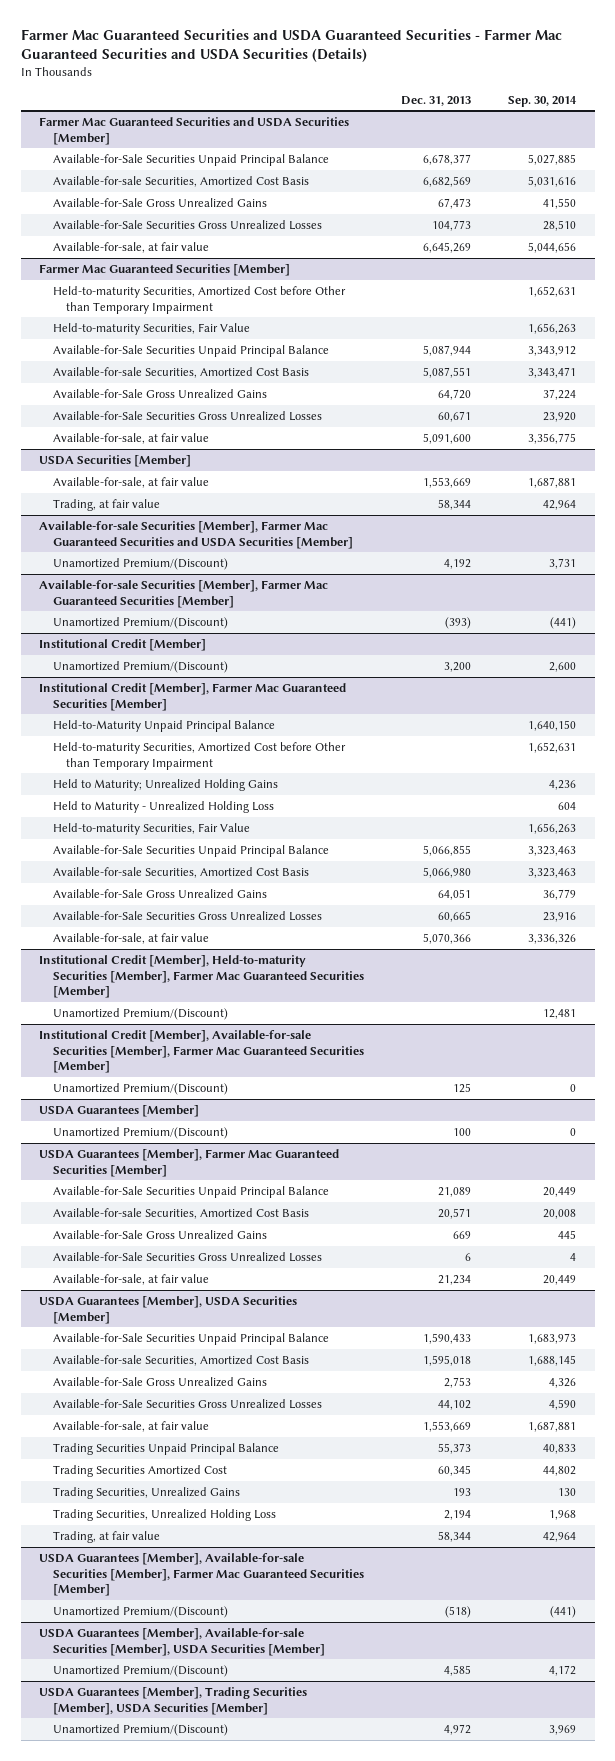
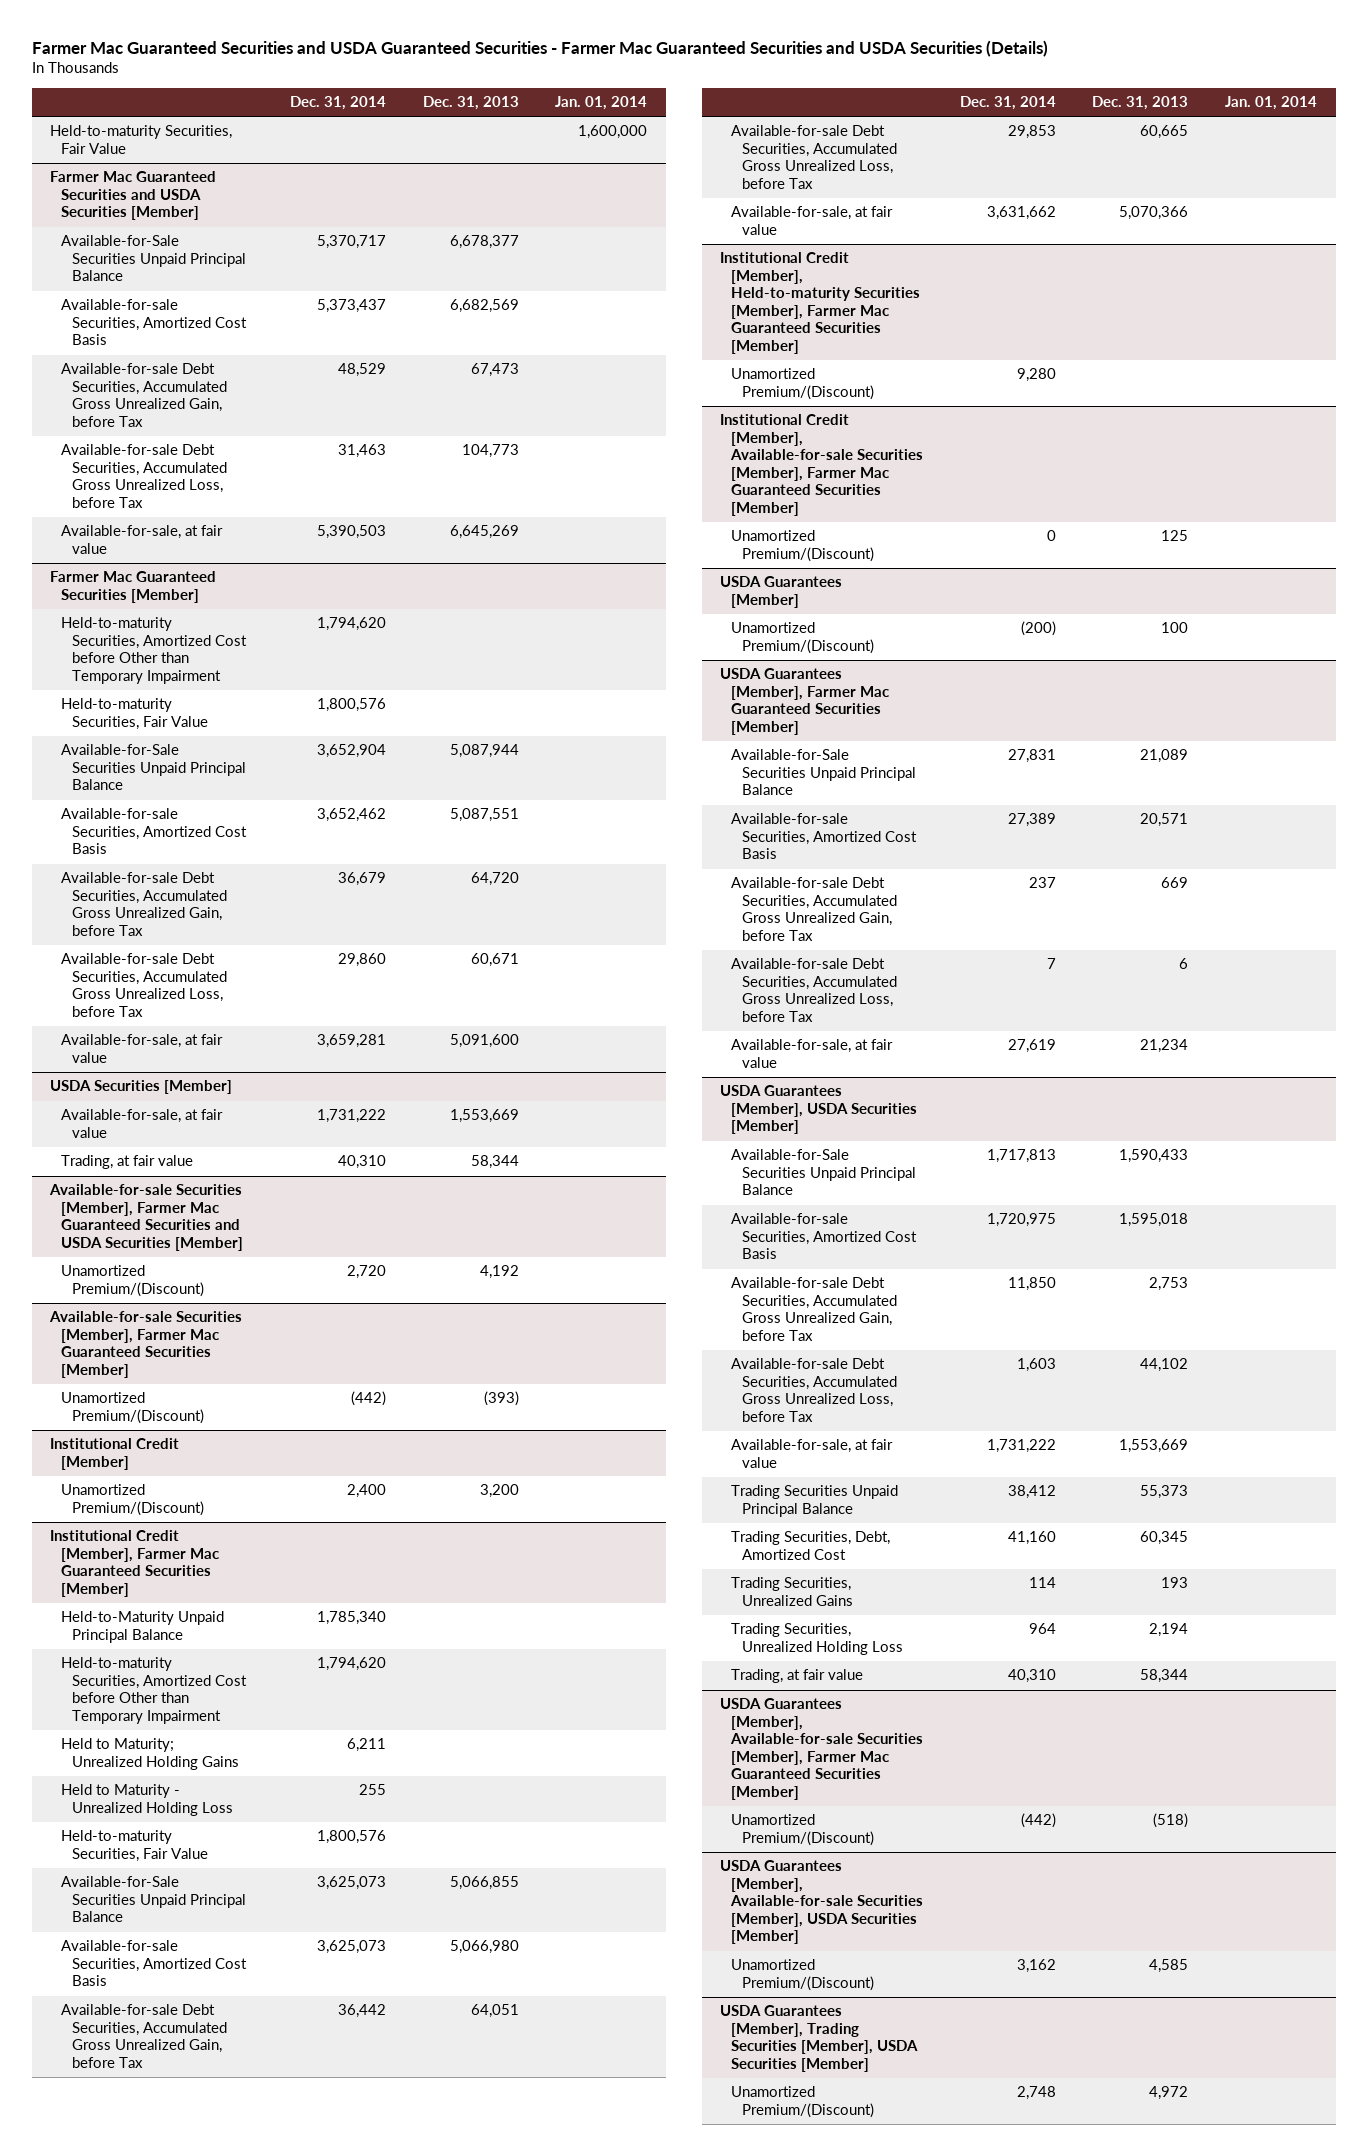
[508,95,578,107] Sep. 30, 2014 -> none
none -> [289,95,386,110] Dec. 31, 2014
none -> [555,95,648,110] Jan. 01, 2014
none -> [50,125,233,154] Held-to-maturity Securities, Fair Value
[52,197,267,208] Available-for-Sale Gross Unrealized Gains -> [61,363,228,427] Available-for-sale Debt Securities, Accumulated Gross Unrealized Gain, before Tax
[52,219,322,230] Available-for-Sale Securities Gross Unrealized Losses -> [61,444,228,508] Available-for-sale Debt Securities, Accumulated Gross Unrealized Loss, before Tax
[52,388,267,399] Available-for-Sale Gross Unrealized Gains -> [61,872,228,936] Available-for-sale Debt Securities, Accumulated Gross Unrealized Gain, before Tax
[52,410,322,421] Available-for-Sale Securities Gross Unrealized Losses -> [61,953,228,1017] Available-for-sale Debt Securities, Accumulated Gross Unrealized Loss, before Tax
[52,888,267,899] Available-for-Sale Gross Unrealized Gains -> [61,2004,228,2068] Available-for-sale Debt Securities, Accumulated Gross Unrealized Gain, before Tax
[52,910,322,921] Available-for-Sale Securities Gross Unrealized Losses -> [730,125,898,189] Available-for-sale Debt Securities, Accumulated Gross Unrealized Loss, before Tax
[52,1229,267,1240] Available-for-Sale Gross Unrealized Gains -> [730,877,898,941] Available-for-sale Debt Securities, Accumulated Gross Unrealized Gain, before Tax
[52,1251,322,1262] Available-for-Sale Securities Gross Unrealized Losses -> [730,958,898,1022] Available-for-sale Debt Securities, Accumulated Gross Unrealized Loss, before Tax
[52,1376,267,1387] Available-for-Sale Gross Unrealized Gains -> [730,1277,898,1341] Available-for-sale Debt Securities, Accumulated Gross Unrealized Gain, before Tax
[52,1398,322,1409] Available-for-Sale Securities Gross Unrealized Losses -> [730,1358,898,1422] Available-for-sale Debt Securities, Accumulated Gross Unrealized Loss, before Tax
[52,1464,227,1477] Trading Securities Amortized Cost -> [730,1531,890,1560] Trading Securities, Debt, Amortized Cost

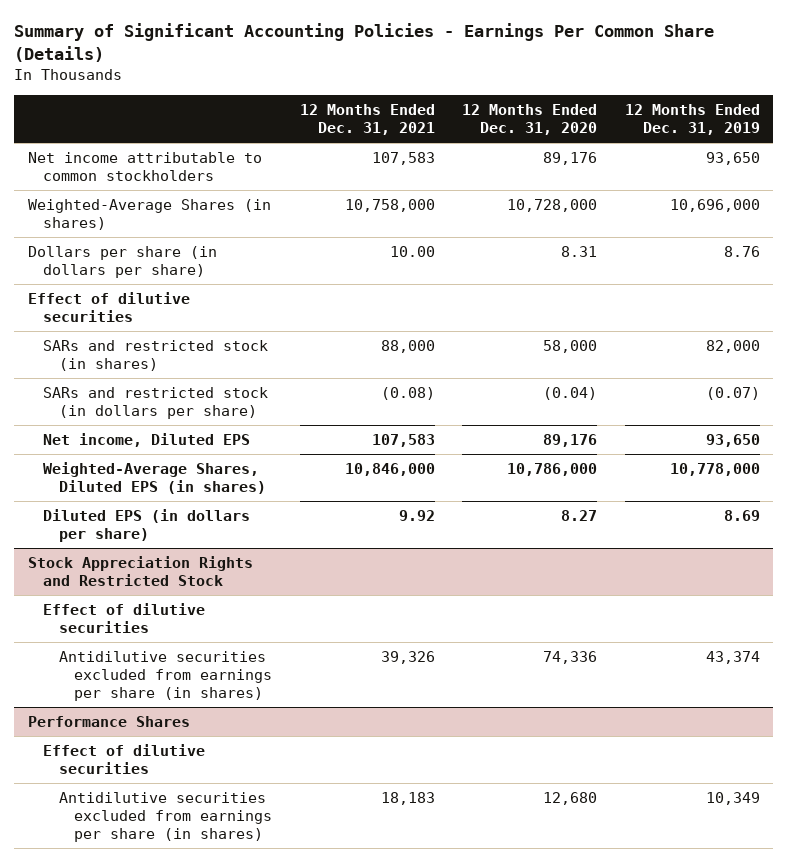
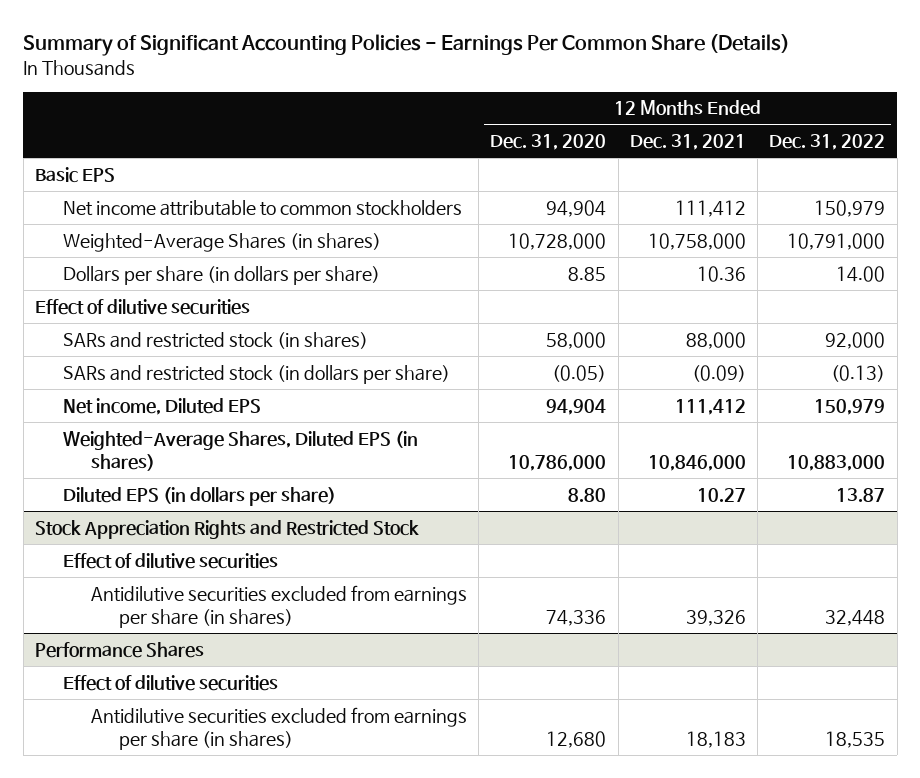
[624,103,760,135] 12 Months Ended Dec. 31, 2019 -> none
none -> [769,134,886,151] Dec. 31, 2022
none -> [34,166,115,183] Basic EPS
[371,152,435,166] 107,583 -> [674,199,746,217] 111,412
[543,152,598,166] 89,176 -> [546,199,607,217] 94,904
[389,246,435,258] 10.00 -> [696,265,746,282] 10.36
[561,246,598,258] 8.31 -> [568,266,607,281] 8.85
[380,387,435,401] (0.08) -> [691,364,746,382] (0.09)
[543,387,598,401] (0.04) -> [552,364,607,382] (0.05)
[371,434,435,448] 107,583 -> [674,398,746,415] 111,412
[543,434,598,448] 89,176 -> [546,398,607,415] 94,904
[398,510,435,522] 9.92 -> [696,487,746,502] 10.27
[561,510,598,522] 8.27 -> [568,487,607,502] 8.80

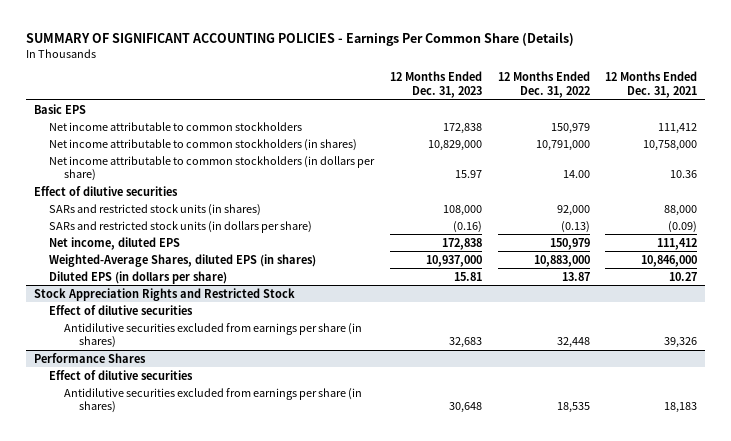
[23,34,791,57] Summary of Significant Accounting Policies - Earnings Per Common Share (Details) -> [25,31,574,46] SUMMARY OF SIGNIFICANT ACCOUNTING POLICIES - Earnings Per Common Share (Details)
[490,134,607,151] Dec. 31, 2020 -> none
none -> [389,71,482,99] 12 Months Ended Dec. 31, 2023
[62,232,381,252] Weighted-Average Shares (in shares) -> [48,138,357,151] Net income attributable to common stockholders (in shares)
[62,265,380,285] Dollars per share (in dollars per share) -> [48,155,375,182] Net income attributable to common stockholders (in dollars per share)
[62,331,368,349] SARs and restricted stock (in shares) -> [48,203,261,216] SARs and restricted stock units (in shares)
[62,364,450,384] SARs and restricted stock (in dollars per share) -> [48,220,312,233] SARs and restricted stock units (in dollars per share)
[62,397,261,415] Net income, Diluted EPS -> [48,236,180,250] Net income, diluted EPS
[62,430,418,471] Weighted-Average Shares, Diluted EPS (in shares) -> [48,253,316,267] Weighted-Average Shares, diluted EPS (in shares)

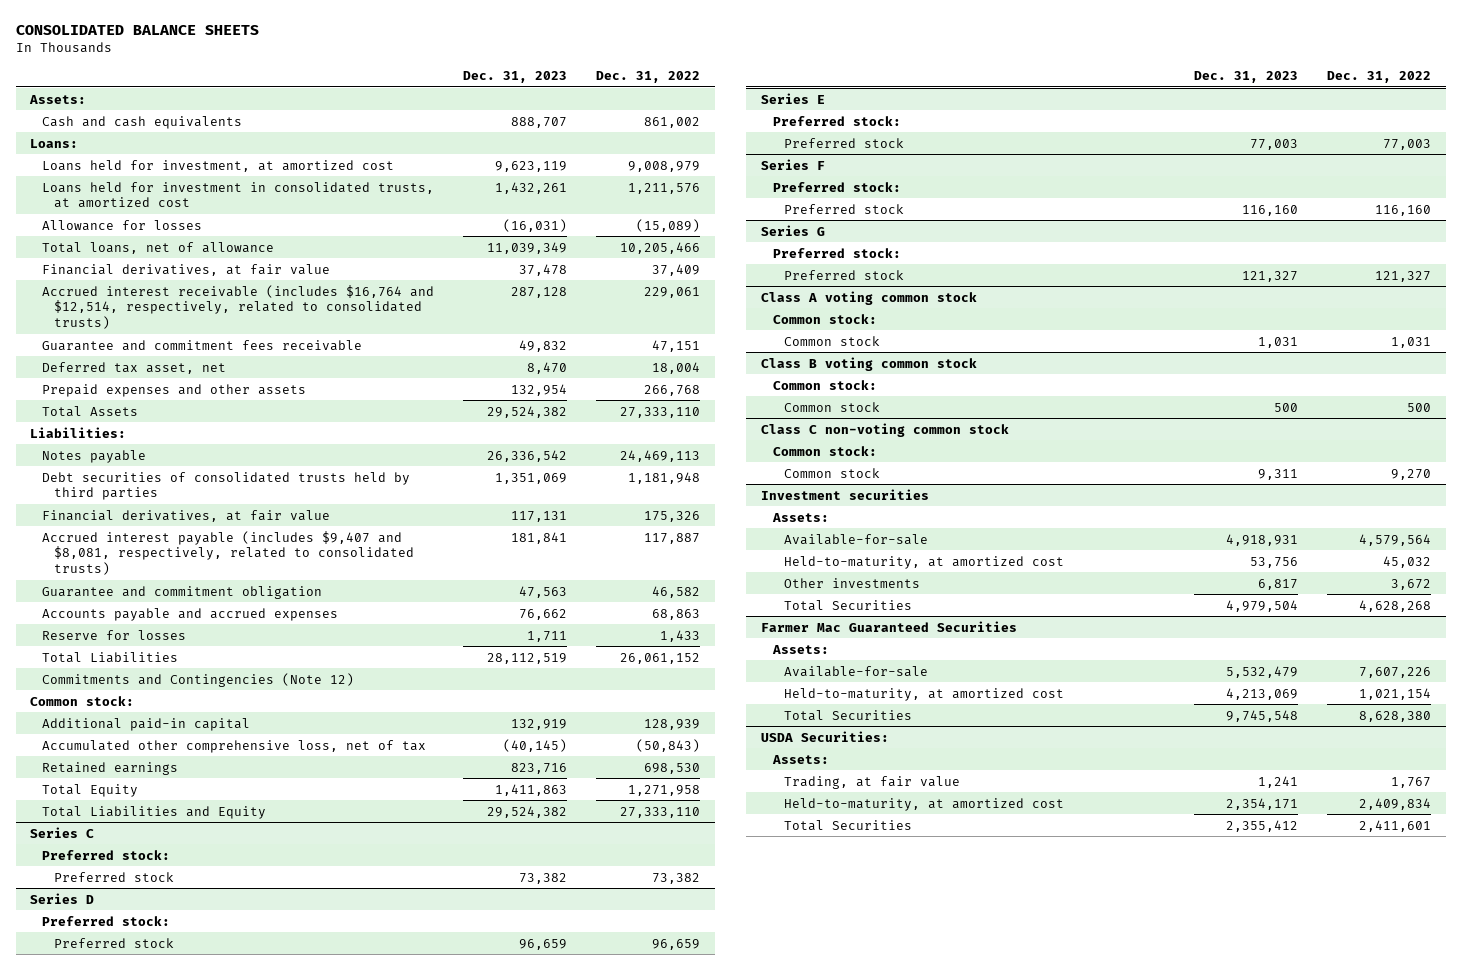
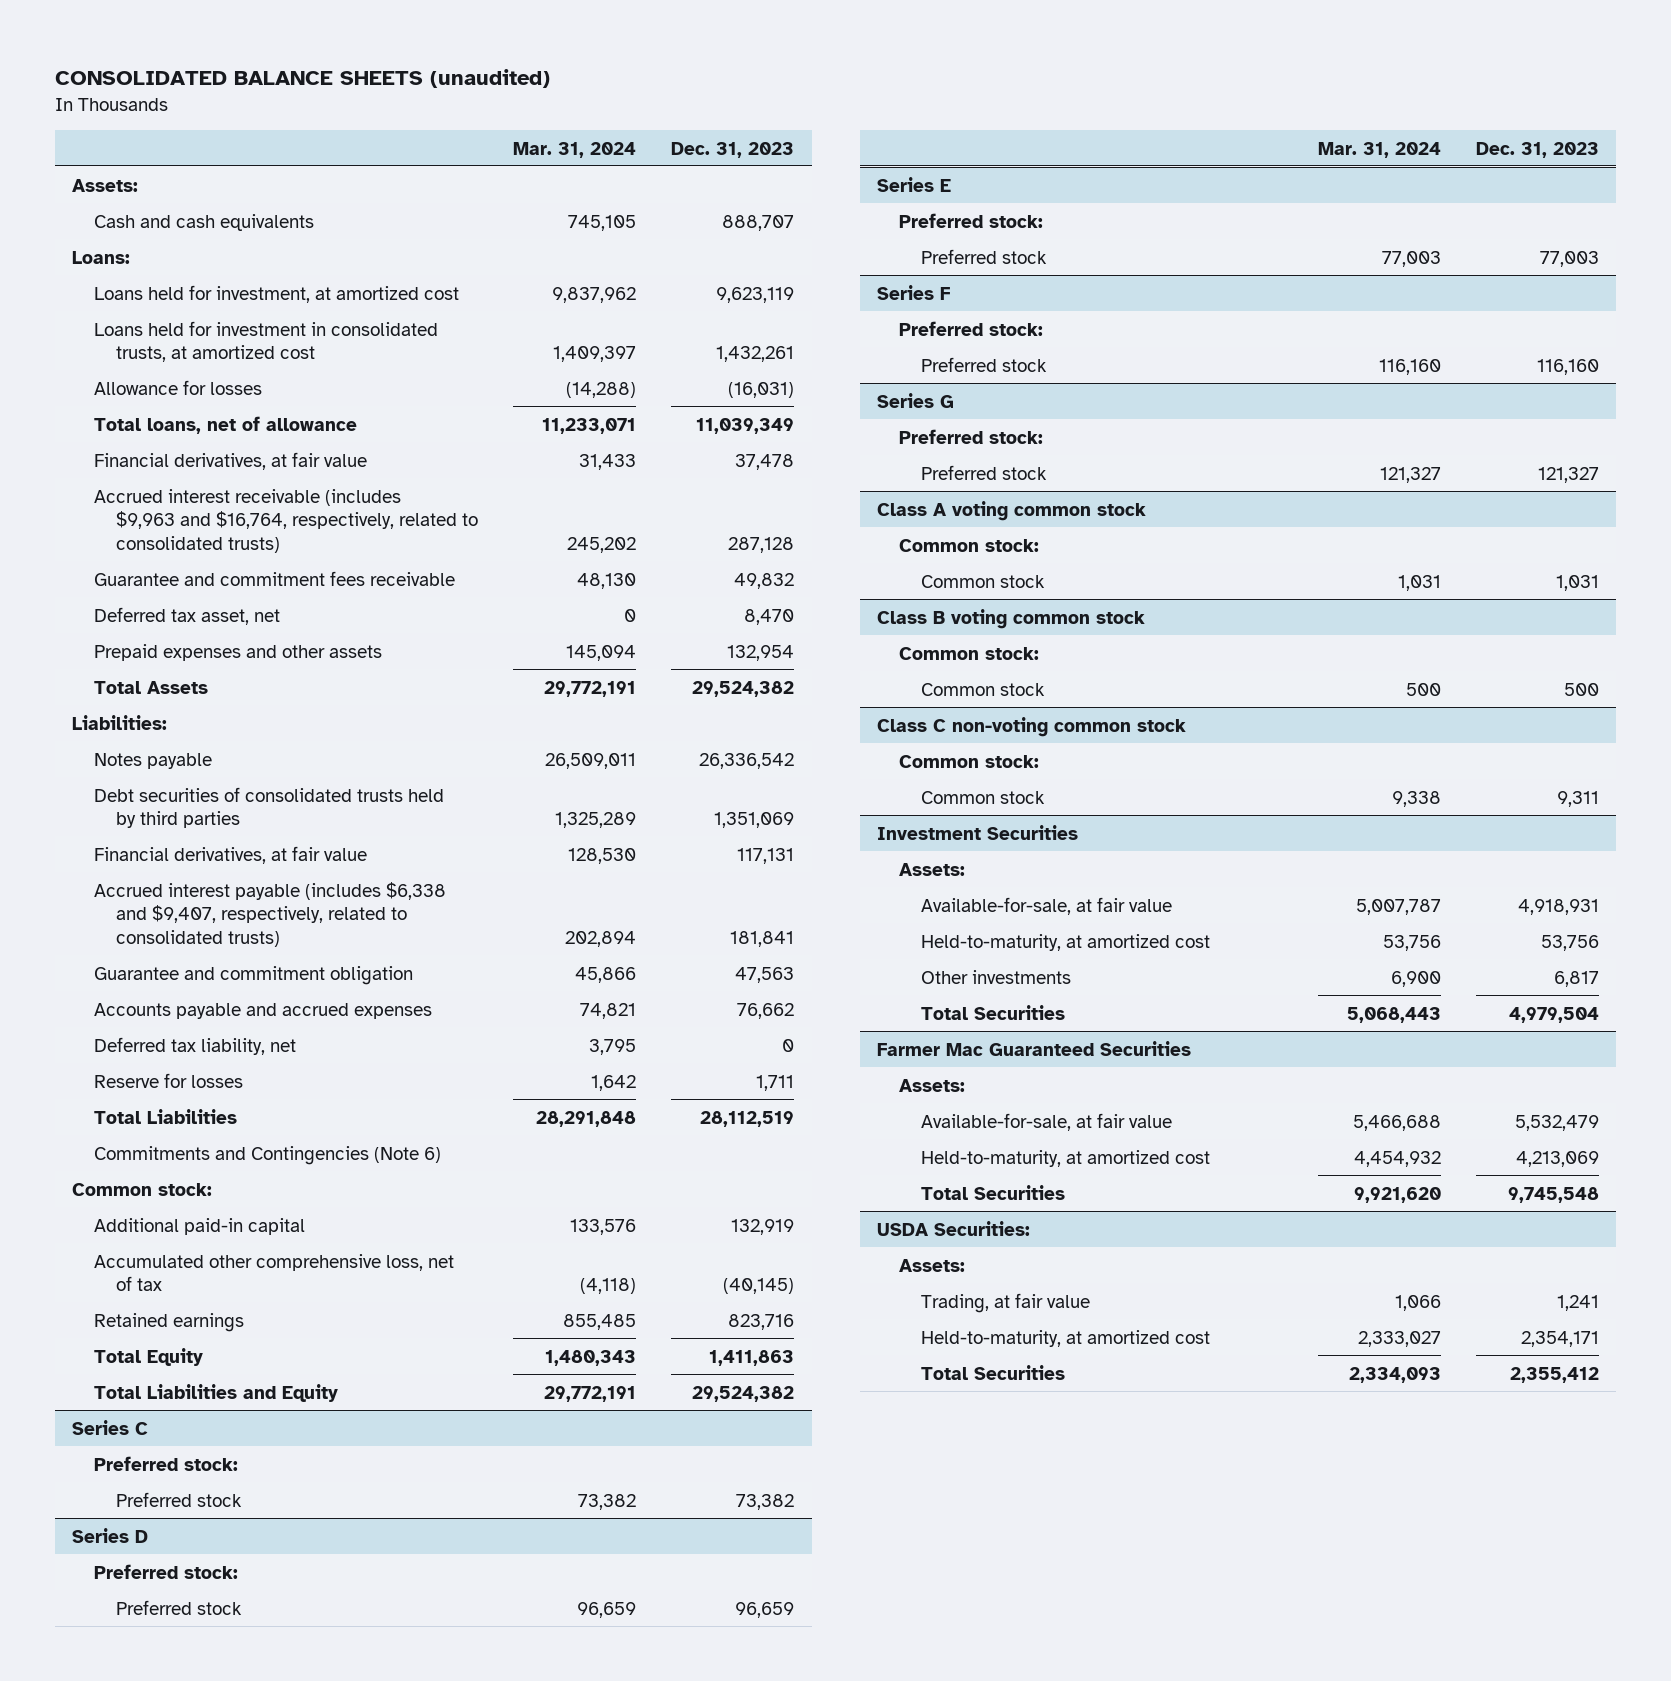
[15,25,259,36] CONSOLIDATED BALANCE SHEETS -> [54,68,550,88] CONSOLIDATED BALANCE SHEETS (unaudited)
[596,71,701,84] Dec. 31, 2022 -> none
none -> [513,141,637,158] Mar. 31, 2024
[41,284,434,330] Accrued interest receivable (includes $16,764 and $12,514, respectively, related to consolidated trusts) -> [94,488,479,553] Accrued interest receivable (includes $9,963 and $16,764, respectively, related to consolidated trusts)
[41,530,414,576] Accrued interest payable (includes $9,407 and $8,081, respectively, related to consolidated trusts) -> [94,881,447,947] Accrued interest payable (includes $6,338 and $9,407, respectively, related to consolidated trusts)
none -> [94,1036,297,1055] Deferred tax liability, net
[41,672,354,687] Commitments and Contingencies (Note 12) -> [94,1145,442,1165] Commitments and Contingencies (Note 6)
[761,488,930,500] Investment securities -> [877,824,1079,840] Investment Securities
[784,533,929,545] Available-for-sale -> [921,896,1173,915] Available-for-sale, at fair value
[784,665,929,677] Available-for-sale -> [921,1112,1173,1131] Available-for-sale, at fair value

